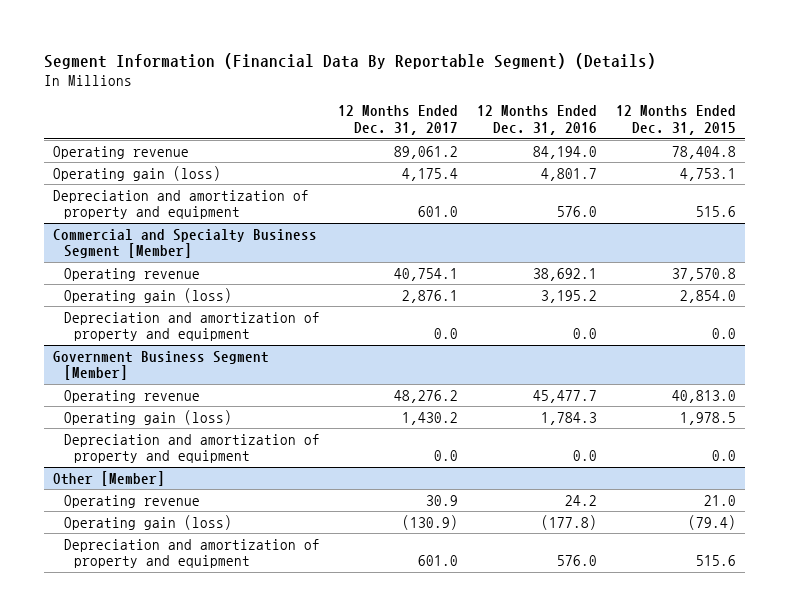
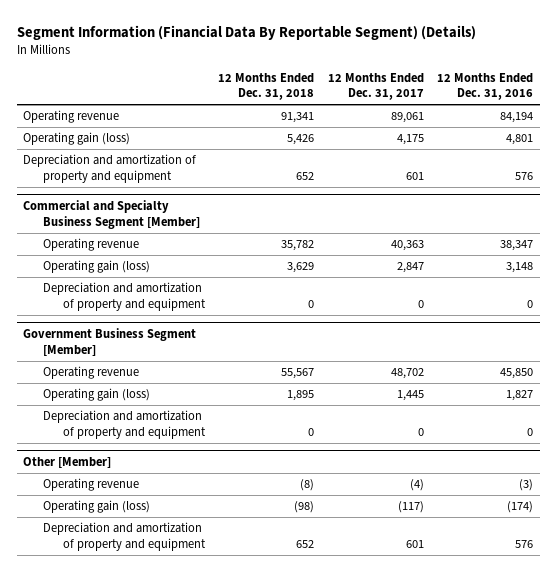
[615,105,736,136] 12 Months Ended Dec. 31, 2015 -> none
none -> [218,72,315,101] 12 Months Ended Dec. 31, 2018
[394,145,459,159] 89,061.2 -> [390,112,424,124] 89,061
[533,145,598,159] 84,194.0 -> [499,112,533,124] 84,194
[402,167,459,181] 4,175.4 -> [396,134,424,146] 4,175
[541,167,598,181] 4,801.7 -> [505,134,533,146] 4,801
[418,206,459,218] 601.0 -> [405,171,424,180] 601
[557,206,598,218] 576.0 -> [514,171,533,180] 576
[394,267,459,281] 40,754.1 -> [390,240,424,252] 40,363
[533,267,598,281] 38,692.1 -> [499,240,533,252] 38,347
[402,289,459,303] 2,876.1 -> [396,262,424,274] 2,847
[541,289,598,303] 3,195.2 -> [505,262,533,274] 3,148
[434,328,459,340] 0.0 -> [417,299,424,308] 0
[573,328,598,340] 0.0 -> [526,299,533,308] 0
[394,389,459,403] 48,276.2 -> [390,368,424,380] 48,702
[533,389,598,403] 45,477.7 -> [499,368,533,380] 45,850
[402,411,459,425] 1,430.2 -> [396,390,424,402] 1,445
[541,411,598,425] 1,784.3 -> [505,390,533,402] 1,827
[434,450,459,462] 0.0 -> [417,427,424,436] 0
[573,450,598,462] 0.0 -> [526,427,533,436] 0
[426,494,459,506] 30.9 -> [409,479,424,492] (4)
[565,494,598,506] 24.2 -> [518,479,533,492] (3)
[402,514,459,530] (130.9) -> [397,501,424,514] (117)
[541,514,598,530] (177.8) -> [506,501,533,514] (174)
[418,555,459,567] 601.0 -> [405,539,424,548] 601
[557,555,598,567] 576.0 -> [514,539,533,548] 576

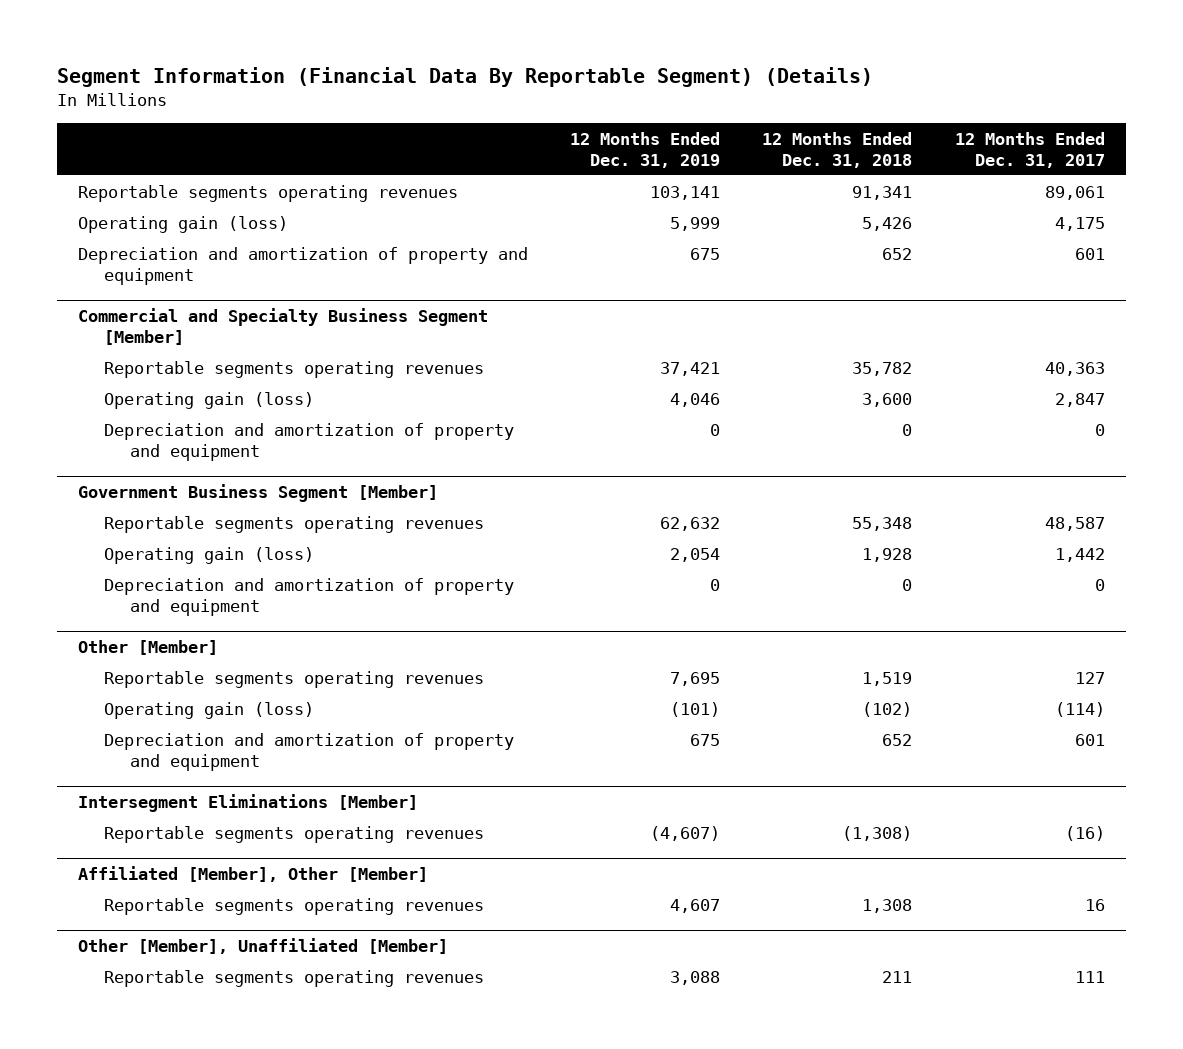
[436,72,533,101] 12 Months Ended Dec. 31, 2016 -> none
none -> [570,131,721,168] 12 Months Ended Dec. 31, 2019
[23,110,120,124] Operating revenue -> [78,184,459,202] Reportable segments operating revenues
[43,238,140,252] Operating revenue -> [103,360,484,378] Reportable segments operating revenues
[287,262,315,274] 3,629 -> [862,392,913,407] 3,600
[43,366,140,380] Operating revenue -> [103,515,484,533] Reportable segments operating revenues
[281,368,315,380] 55,567 -> [852,516,913,531] 55,348
[390,368,424,380] 48,702 -> [1044,516,1105,531] 48,587
[287,390,315,402] 1,895 -> [862,547,913,562] 1,928
[396,390,424,402] 1,445 -> [1054,547,1105,562] 1,442
[43,478,140,492] Operating revenue -> [103,670,484,688] Reportable segments operating revenues
[300,479,315,492] (8) -> [862,671,913,686] 1,519
[409,479,424,492] (4) -> [1074,671,1105,684] 127
[294,501,315,514] (98) -> [862,701,913,717] (102)
[397,501,424,514] (117) -> [1054,701,1105,717] (114)
none -> [78,794,419,813] Intersegment Eliminations [Member]
none -> [103,825,484,843] Reportable segments operating revenues
none -> [78,866,429,883] Affiliated [Member], Other [Member]
none -> [103,897,484,915] Reportable segments operating revenues
none -> [78,938,449,955] Other [Member], Unaffiliated [Member]
none -> [103,969,484,987] Reportable segments operating revenues

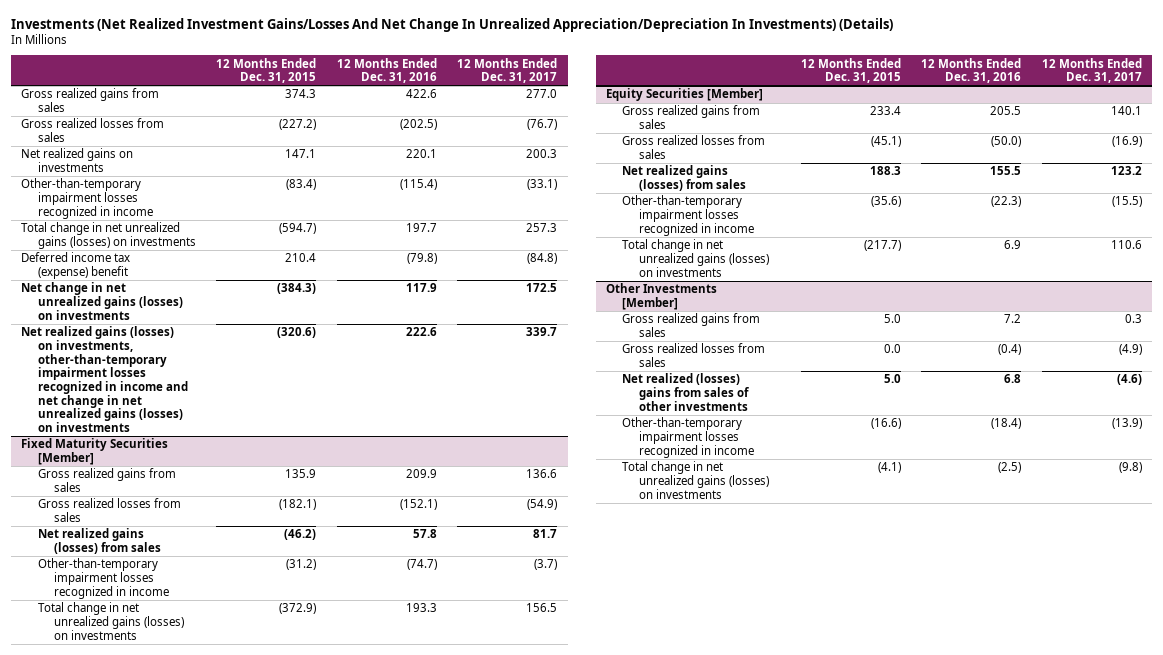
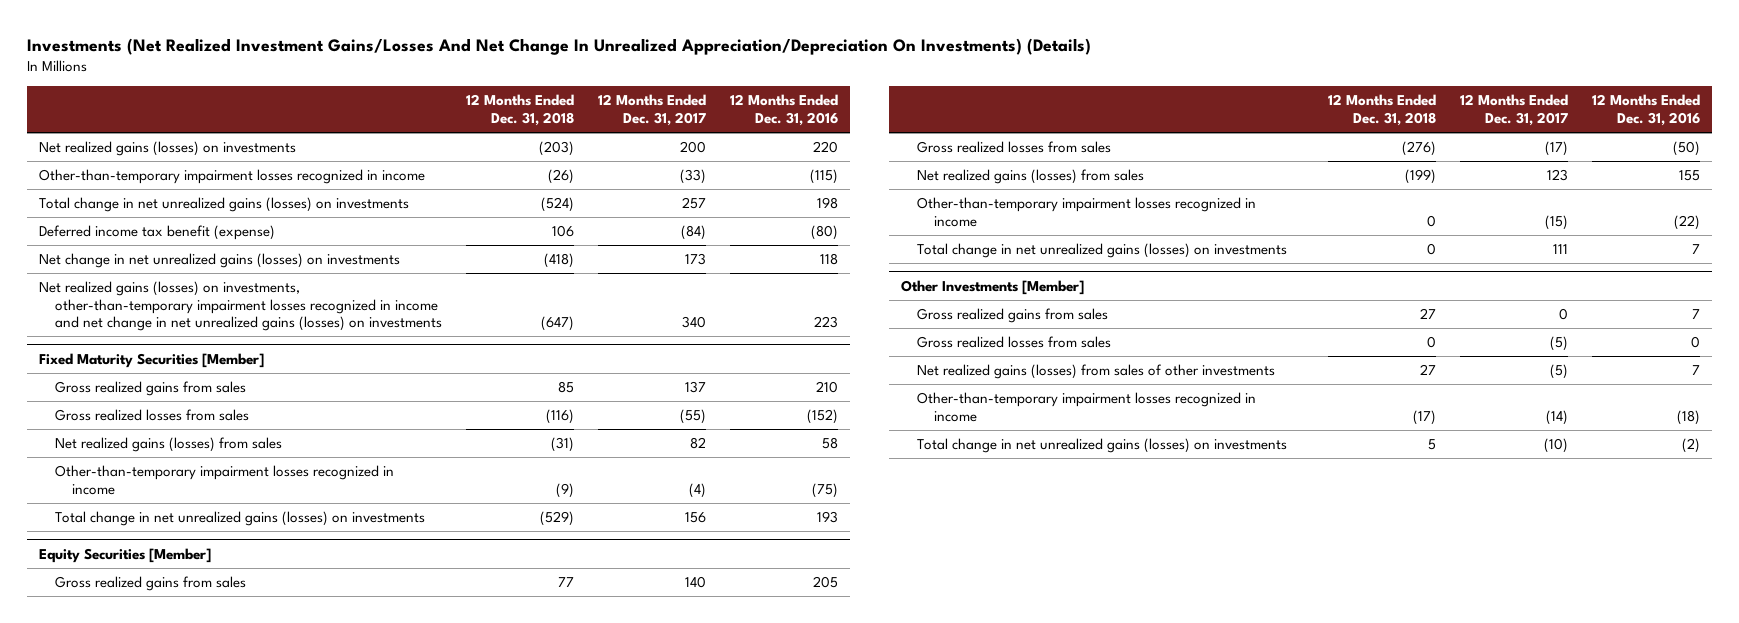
[11,17,894,32] Investments (Net Realized Investment Gains/Losses And Net Change In Unrealized Appreciation/Depreciation In Investments) (Details) -> [26,37,1091,55] Investments (Net Realized Investment Gains/Losses And Net Change In Unrealized Appreciation/Depreciation On Investments) (Details)
[216,57,317,84] 12 Months Ended Dec. 31, 2015 -> none
none -> [466,94,575,127] 12 Months Ended Dec. 31, 2018
[21,88,160,113] Gross realized gains from sales -> none
[21,118,165,143] Gross realized losses from sales -> none
[21,148,134,173] Net realized gains on investments -> [38,141,296,157] Net realized gains (losses) on investments
[405,149,437,159] 220.1 -> [813,141,839,154] 220
[526,149,558,159] 200.3 -> [680,141,707,154] 200
[399,179,437,191] (115.4) -> [810,169,839,185] (115)
[527,179,558,191] (33.1) -> [680,169,707,185] (33)
[405,223,437,233] 197.7 -> [817,197,839,210] 198
[526,223,558,233] 257.3 -> [682,197,707,210] 257
[21,252,131,280] Deferred income tax (expense) benefit -> [38,225,275,241] Deferred income tax benefit (expense)
[406,253,437,265] (79.8) -> [811,225,839,241] (80)
[527,253,558,265] (84.8) -> [681,225,707,241] (84)
[405,283,437,293] 117.9 -> [820,253,839,266] 118
[526,283,558,293] 172.5 -> [685,253,707,266] 173
[405,327,437,337] 222.6 -> [814,316,839,329] 223
[526,327,558,337] 339.7 -> [682,316,707,329] 340
[405,469,437,479] 209.9 -> [816,381,839,394] 210
[526,469,558,479] 136.6 -> [685,381,707,394] 137
[399,499,437,511] (152.1) -> [807,409,839,425] (152)
[527,499,558,511] (54.9) -> [680,409,707,425] (55)
[412,529,437,539] 57.8 -> [822,437,839,450] 58
[533,529,558,539] 81.7 -> [690,437,707,450] 82
[406,559,437,571] (74.7) -> [812,482,839,498] (75)
[534,559,558,571] (3.7) -> [689,482,707,498] (4)
[405,603,437,613] 193.3 -> [817,511,839,524] 193
[526,603,558,613] 156.5 -> [685,512,707,524] 156
[990,106,1022,116] 205.5 -> [813,576,839,589] 205
[1110,106,1142,116] 140.1 -> [685,576,707,589] 140
[991,136,1022,148] (50.0) -> [1673,141,1701,157] (50)
[1111,136,1142,148] (16.9) -> [1545,141,1569,157] (17)
[990,166,1022,176] 155.5 -> [1679,170,1701,182] 155
[1110,166,1142,176] 123.2 -> [1547,169,1569,182] 123
[991,196,1022,208] (22.3) -> [1674,214,1701,230] (22)
[1111,196,1142,208] (15.5) -> [1545,214,1569,230] (15)
[1004,240,1022,250] 6.9 -> [1692,244,1701,255] 7
[1110,240,1142,250] 110.6 -> [1553,244,1569,255] 111
[1004,314,1022,324] 7.2 -> [1692,309,1701,320] 7
[1124,314,1142,324] 0.3 -> [1559,308,1569,321] 0
[998,344,1022,356] (0.4) -> [1691,336,1701,349] 0
[1118,344,1142,356] (4.9) -> [1550,336,1569,352] (5)
[622,373,749,411] Net realized (losses) gains from sales of other investments -> [917,364,1276,380] Net realized gains (losses) from sales of other investments
[1004,374,1022,384] 6.8 -> [1692,365,1701,376] 7
[1116,374,1142,386] (4.6) -> [1550,364,1569,380] (5)
[991,418,1022,430] (18.4) -> [1677,409,1701,425] (18)
[1111,418,1142,430] (13.9) -> [1546,409,1569,425] (14)
[998,462,1022,474] (2.5) -> [1682,438,1701,454] (2)
[1118,462,1142,474] (9.8) -> [1544,438,1569,454] (10)

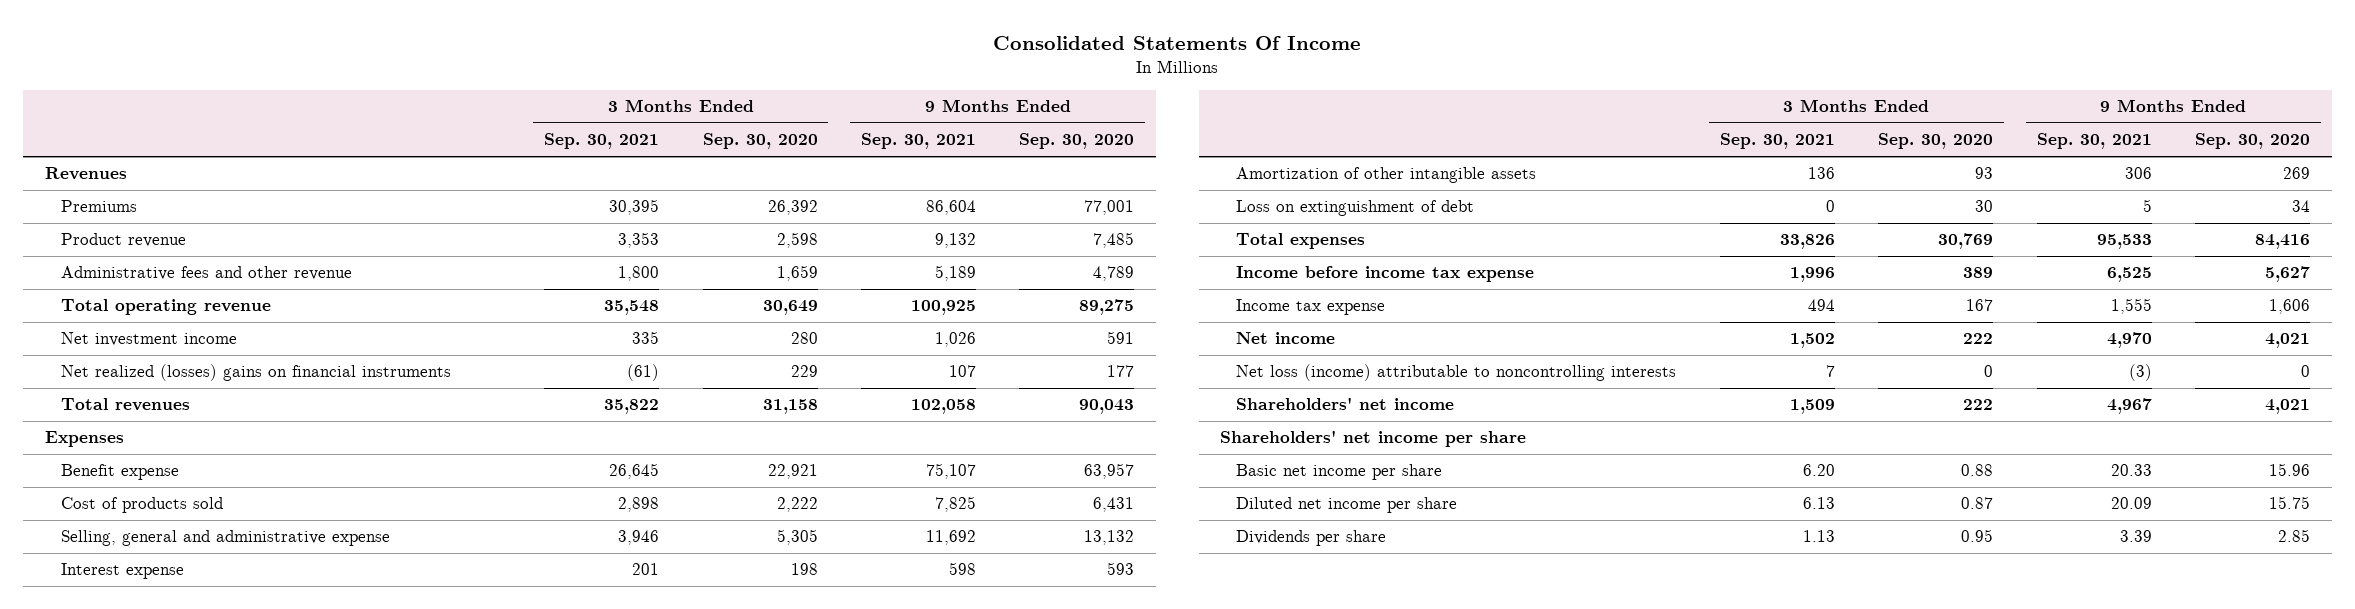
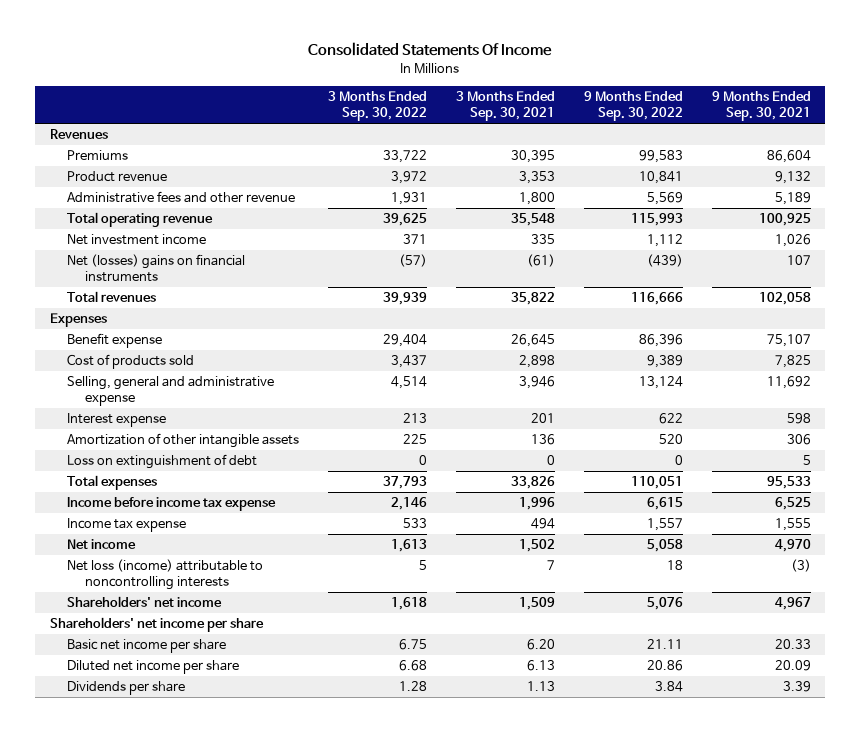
[702,133,818,150] Sep. 30, 2020 -> none
[1019,133,1135,150] Sep. 30, 2020 -> none
none -> [328,91,428,122] 3 Months Ended Sep. 30, 2022
none -> [583,91,683,122] 9 Months Ended Sep. 30, 2022
[60,364,451,382] Net realized (losses) gains on financial instruments -> [67,254,246,283] Net (losses) gains on financial instruments

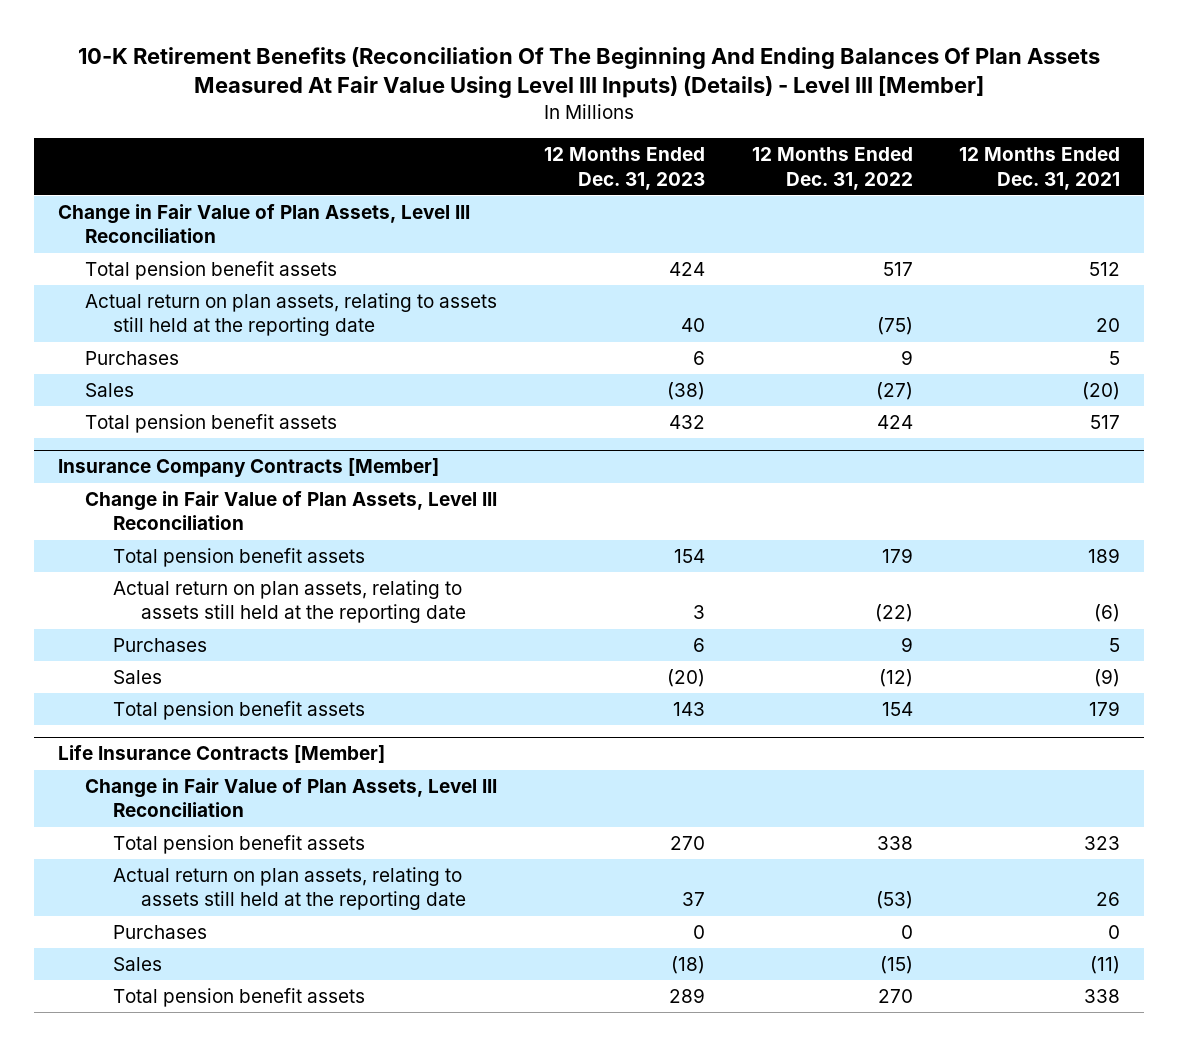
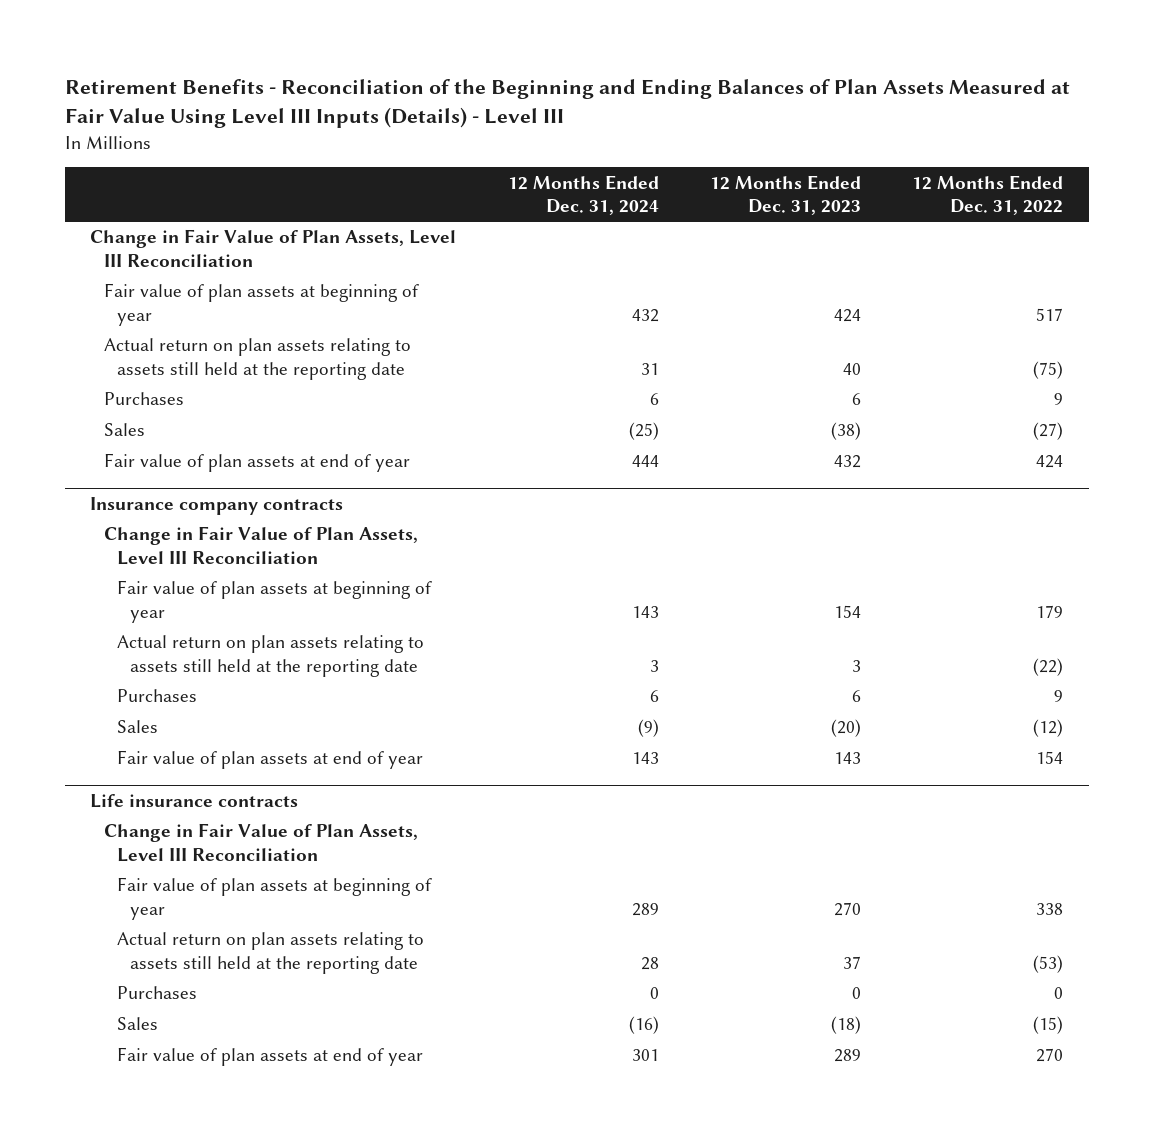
[77,46,1100,99] 10-K Retirement Benefits (Reconciliation Of The Beginning And Ending Balances Of Plan Assets Measured At Fair Value Using Level III Inputs) (Details) - Level III [Member] -> [64,78,1070,129] Retirement Benefits - Reconciliation of the Beginning and Ending Balances of Plan Assets Measured at Fair Value Using Level III Inputs (Details) - Level III
[959,147,1121,190] 12 Months Ended Dec. 31, 2021 -> none
none -> [507,174,659,216] 12 Months Ended Dec. 31, 2024
[85,261,338,281] Total pension benefit assets -> [103,283,419,326] Fair value of plan assets at beginning of year
[85,293,498,337] Actual return on plan assets, relating to assets still held at the reporting date -> [103,338,411,380] Actual return on plan assets relating to assets still held at the reporting date
[85,414,338,434] Total pension benefit assets -> [103,453,410,473] Fair value of plan assets at end of year
[57,458,439,478] Insurance Company Contracts [Member] -> [90,497,344,516] Insurance company contracts
[113,548,366,568] Total pension benefit assets -> [117,580,433,623] Fair value of plan assets at beginning of year
[113,580,466,624] Actual return on plan assets, relating to assets still held at the reporting date -> [117,635,425,677] Actual return on plan assets relating to assets still held at the reporting date
[113,701,366,721] Total pension benefit assets -> [117,750,424,770] Fair value of plan assets at end of year
[57,745,385,764] Life Insurance Contracts [Member] -> [90,794,299,809] Life insurance contracts
[113,835,366,855] Total pension benefit assets -> [117,877,433,920] Fair value of plan assets at beginning of year
[113,867,466,911] Actual return on plan assets, relating to assets still held at the reporting date -> [117,932,425,974] Actual return on plan assets relating to assets still held at the reporting date
[113,988,366,1008] Total pension benefit assets -> [117,1047,424,1067] Fair value of plan assets at end of year

